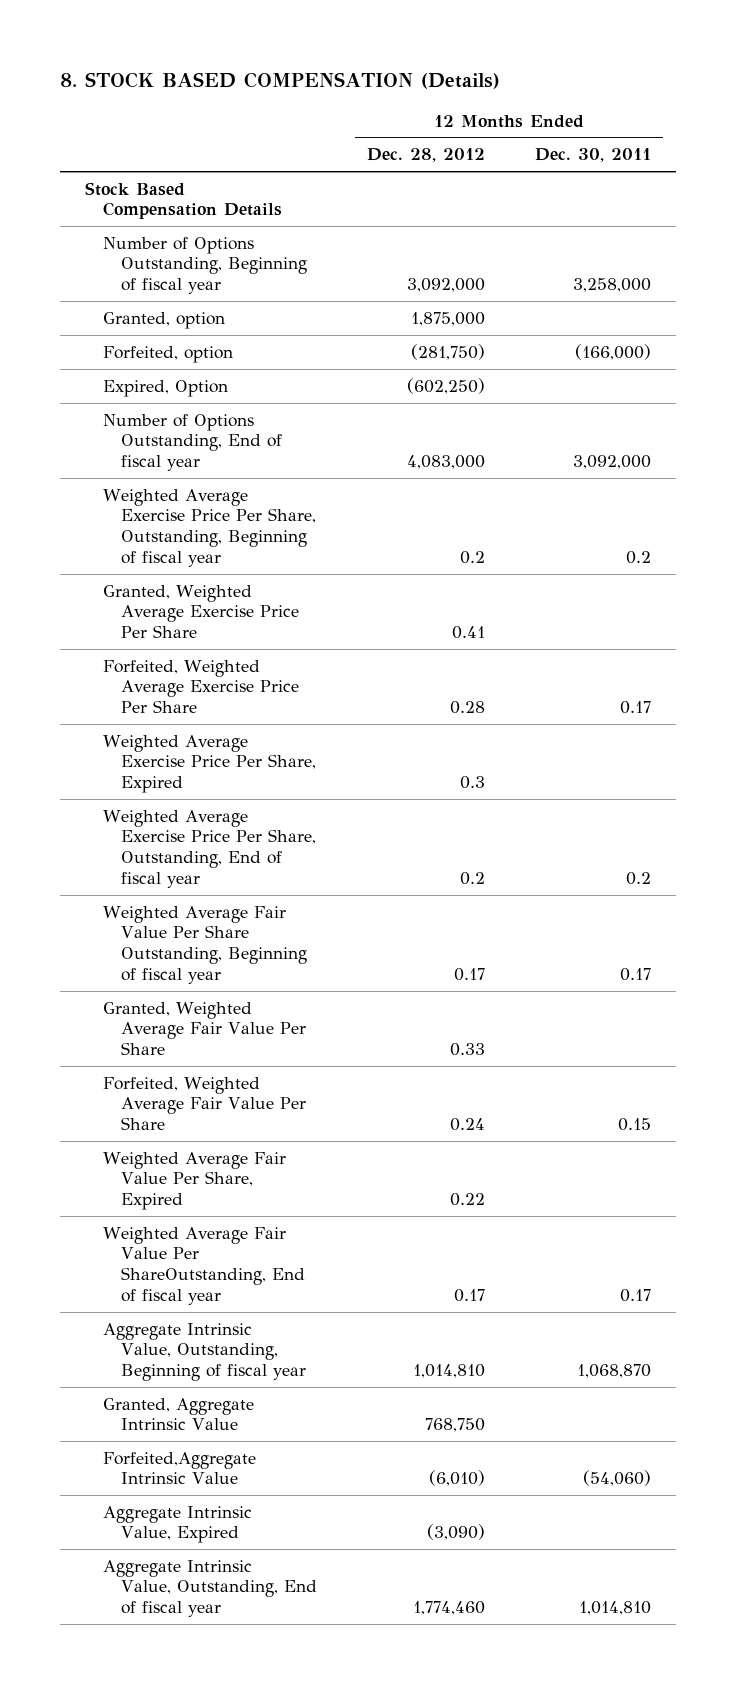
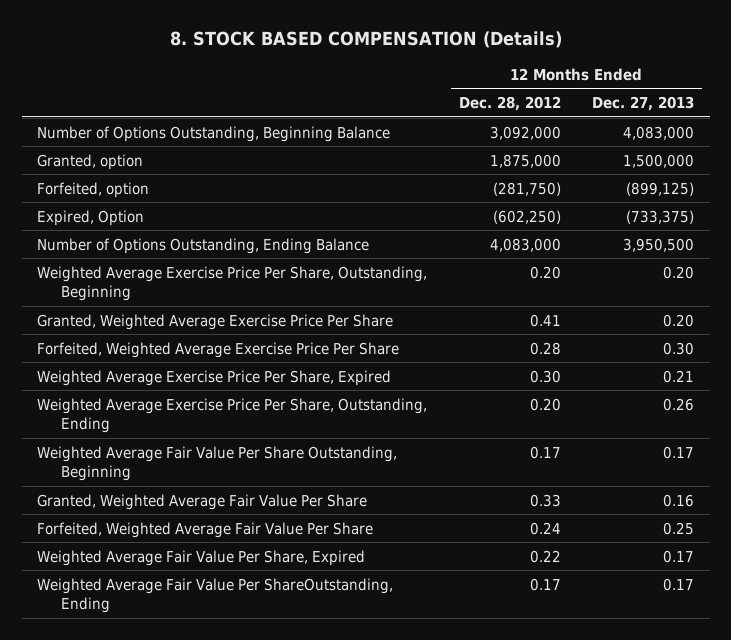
[534,148,651,163] Dec. 30, 2011 -> none
none -> [592,95,695,111] Dec. 27, 2013
[84,181,282,220] Stock Based Compensation Details -> none
[102,236,308,295] Number of Options Outstanding, Beginning of fiscal year -> [37,125,391,142] Number of Options Outstanding, Beginning Balance
[102,413,283,472] Number of Options Outstanding, End of fiscal year -> [37,237,370,254] Number of Options Outstanding, Ending Balance
[102,488,317,567] Weighted Average Exercise Price Per Share, Outstanding, Beginning of fiscal year -> [37,265,428,302] Weighted Average Exercise Price Per Share, Outstanding, Beginning
[460,550,486,564] 0.2 -> [529,265,561,279] 0.20
[460,776,486,790] 0.3 -> [529,369,561,383] 0.30
[102,809,317,888] Weighted Average Exercise Price Per Share, Outstanding, End of fiscal year -> [37,397,428,434] Weighted Average Exercise Price Per Share, Outstanding, Ending
[460,871,486,885] 0.2 -> [529,397,561,411] 0.20
[102,905,308,984] Weighted Average Fair Value Per Share Outstanding, Beginning of fiscal year -> [37,445,398,482] Weighted Average Fair Value Per Share Outstanding, Beginning
[102,1322,307,1382] Aggregate Intrinsic Value, Outstanding, Beginning of fiscal year -> none
[102,1397,254,1431] Granted, Aggregate Intrinsic Value -> none
[102,1451,256,1485] Forfeited,Aggregate Intrinsic Value -> none
[102,1505,252,1544] Aggregate Intrinsic Value, Expired -> none
[102,1559,318,1618] Aggregate Intrinsic Value, Outstanding, End of fiscal year -> none
[102,1226,306,1305] Weighted Average Fair Value Per ShareOutstanding, End of fiscal year -> [37,577,394,614] Weighted Average Fair Value Per ShareOutstanding, Ending

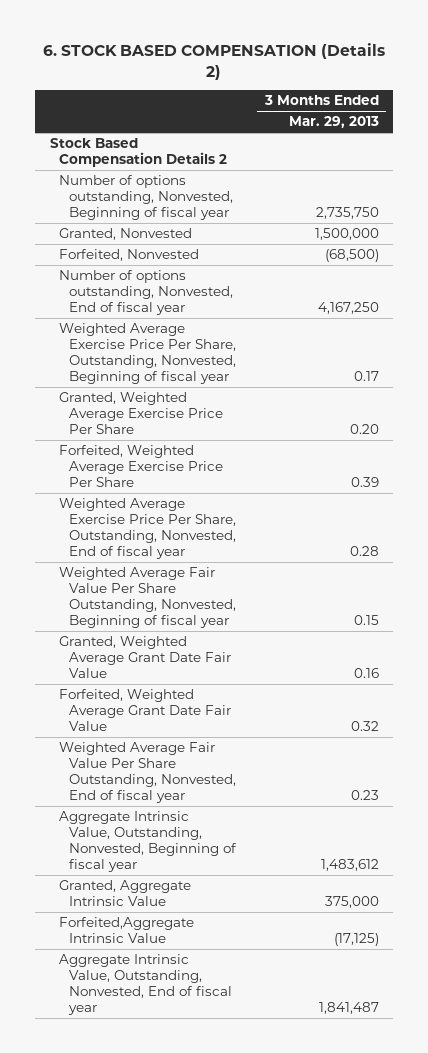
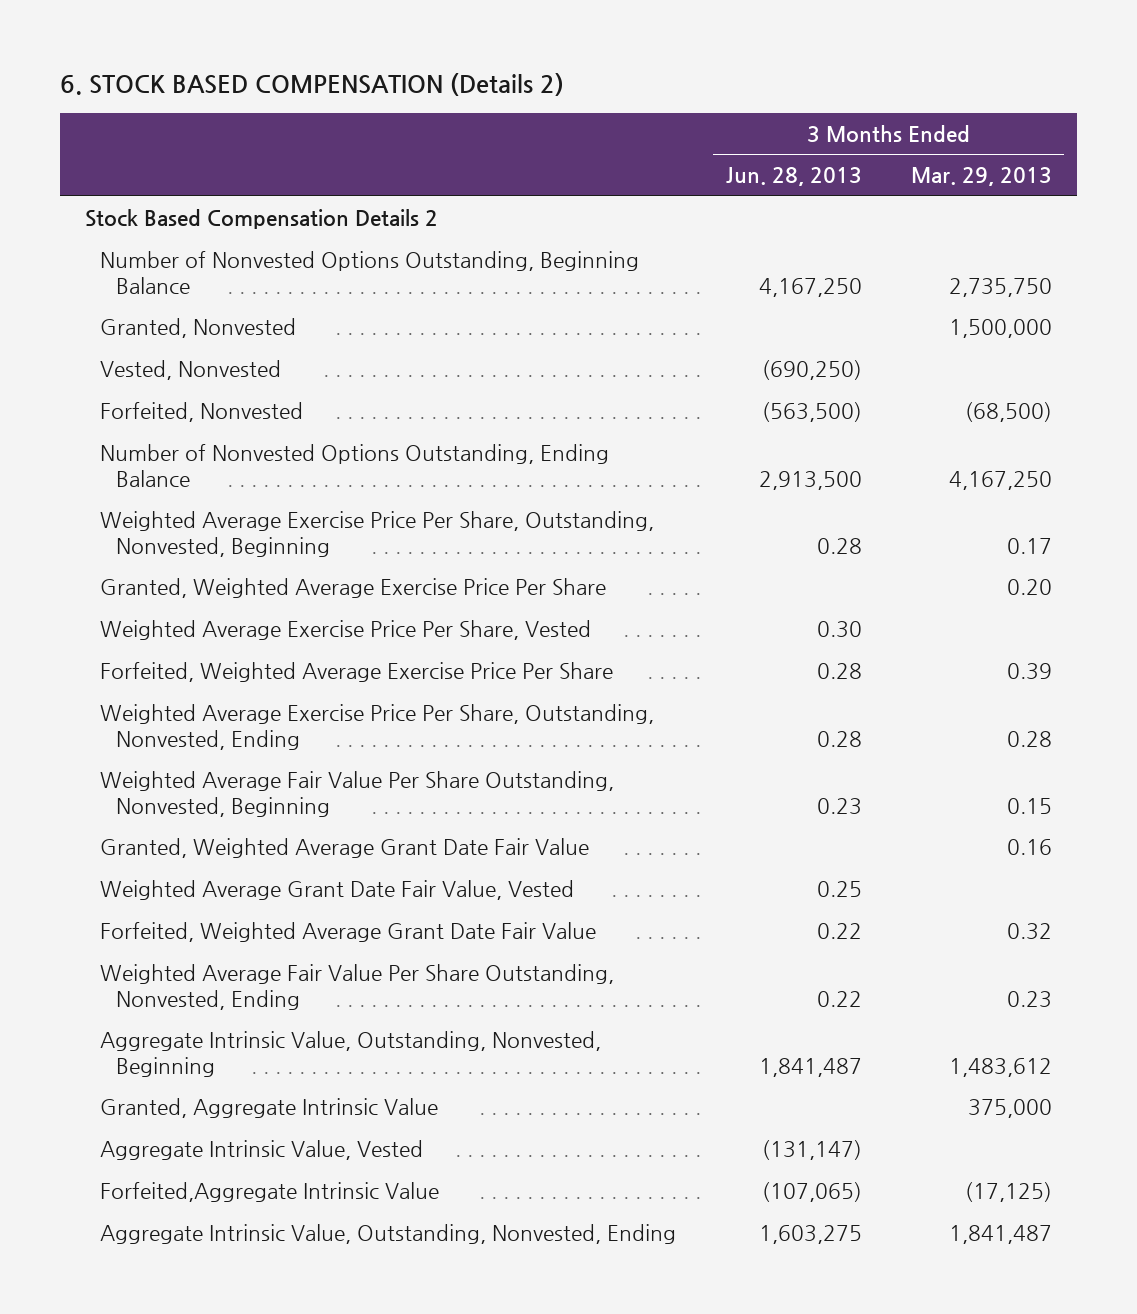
none -> [725,167,862,187] Jun. 28, 2013
[59,175,233,221] Number of options outstanding, Nonvested, Beginning of fiscal year -> [100,251,640,294] Number of Nonvested Options Outstanding, Beginning Balance
none -> [100,360,282,381] Vested, Nonvested
[59,270,233,316] Number of options outstanding, Nonvested, End of fiscal year -> [100,444,610,487] Number of Nonvested Options Outstanding, Ending Balance
[59,323,236,385] Weighted Average Exercise Price Per Share, Outstanding, Nonvested, Beginning of fiscal year -> [100,511,655,557] Weighted Average Exercise Price Per Share, Outstanding, Nonvested, Beginning
none -> [100,620,592,641] Weighted Average Exercise Price Per Share, Vested
[59,498,236,560] Weighted Average Exercise Price Per Share, Outstanding, Nonvested, End of fiscal year -> [100,704,655,750] Weighted Average Exercise Price Per Share, Outstanding, Nonvested, Ending
[59,567,236,629] Weighted Average Fair Value Per Share Outstanding, Nonvested, Beginning of fiscal year -> [100,771,615,817] Weighted Average Fair Value Per Share Outstanding, Nonvested, Beginning
none -> [100,880,575,901] Weighted Average Grant Date Fair Value, Vested
[59,742,236,804] Weighted Average Fair Value Per Share Outstanding, Nonvested, End of fiscal year -> [100,964,615,1010] Weighted Average Fair Value Per Share Outstanding, Nonvested, Ending
[59,811,237,873] Aggregate Intrinsic Value, Outstanding, Nonvested, Beginning of fiscal year -> [100,1031,602,1077] Aggregate Intrinsic Value, Outstanding, Nonvested, Beginning
none -> [100,1140,424,1161] Aggregate Intrinsic Value, Vested
[59,954,232,1016] Aggregate Intrinsic Value, Outstanding, Nonvested, End of fiscal year -> [100,1224,677,1245] Aggregate Intrinsic Value, Outstanding, Nonvested, Ending

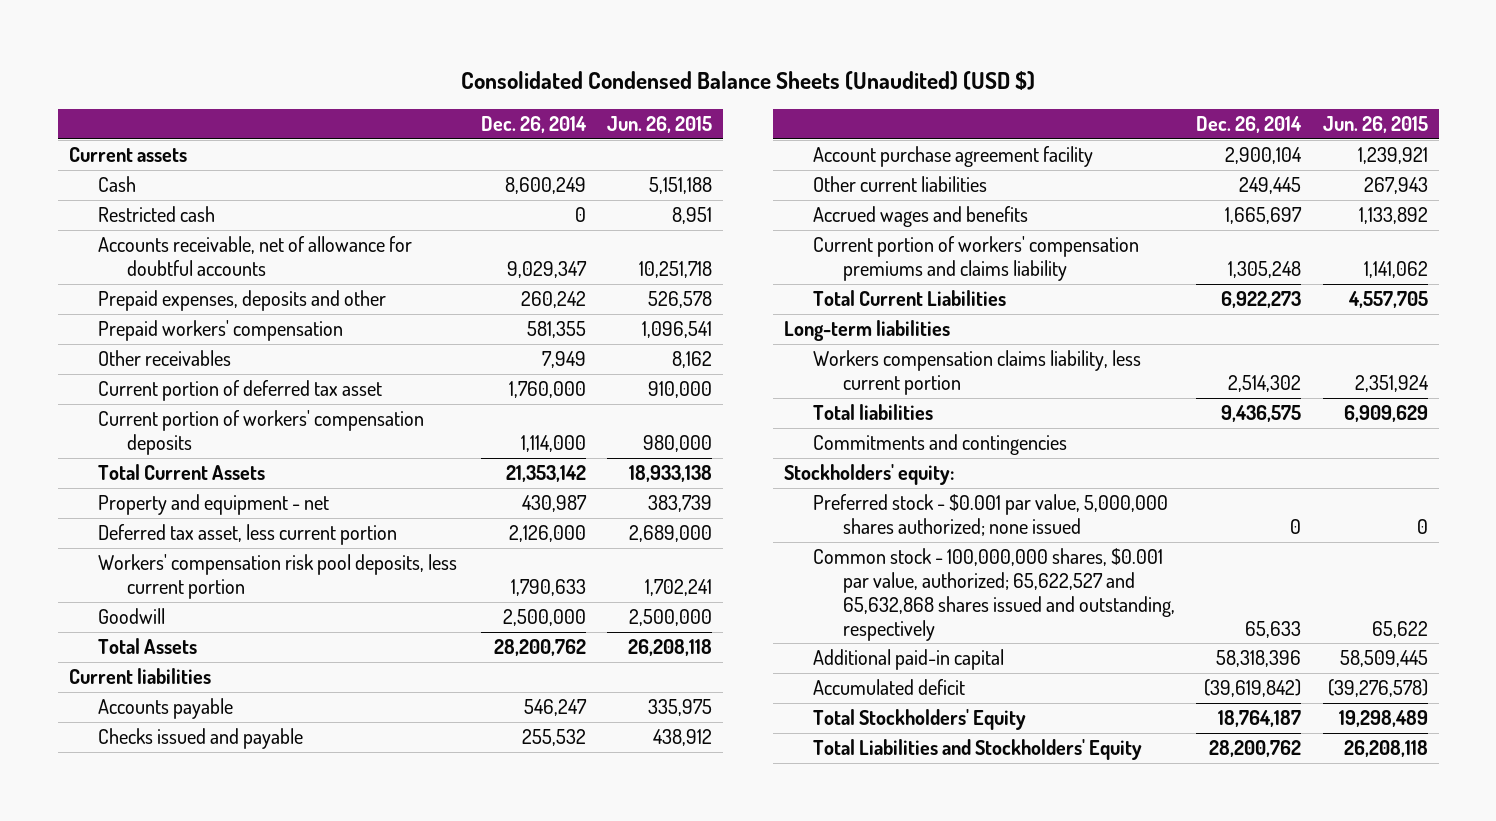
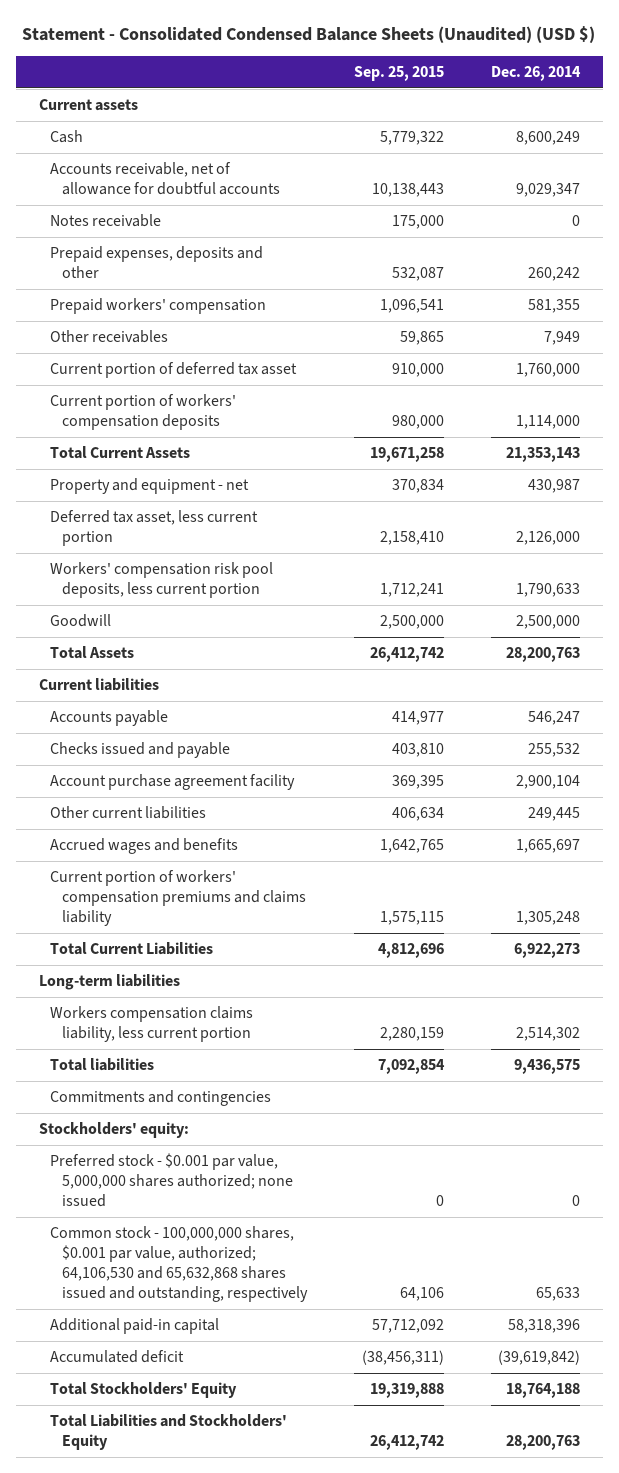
[461,71,1036,91] Consolidated Condensed Balance Sheets (Unaudited) (USD $) -> [22,26,596,44] Statement - Consolidated Condensed Balance Sheets (Unaudited) (USD $)
[607,116,713,134] Jun. 26, 2015 -> none
none -> [353,66,444,82] Sep. 25, 2015
[97,206,215,223] Restricted cash -> none
none -> [50,214,162,228] Notes receivable
[505,465,586,483] 21,353,142 -> [505,447,580,463] 21,353,143
[493,639,586,657] 28,200,762 -> [505,647,580,663] 28,200,763
[813,548,1175,641] Common stock - 100,000,000 shares, $0.001 par value, authorized; 65,622,527 and 65,632,868 shares issued and outstanding, respectively -> [50,1226,308,1303] Common stock - 100,000,000 shares, $0.001 par value, authorized; 64,106,530 and 65,632,868 shares issued and outstanding, respectively
[1218,710,1302,728] 18,764,187 -> [505,1383,580,1399] 18,764,188
[1209,740,1302,758] 28,200,762 -> [505,1435,580,1451] 28,200,763

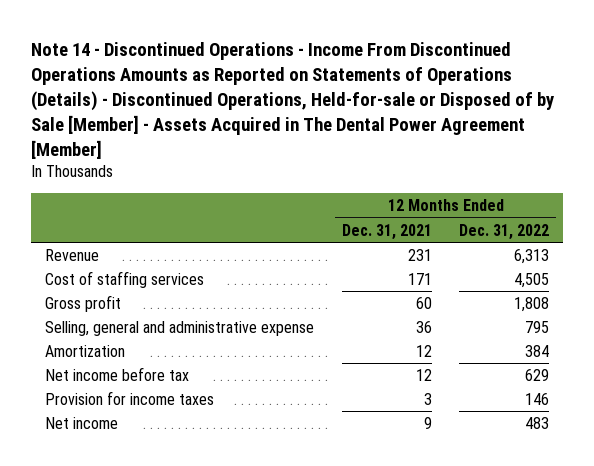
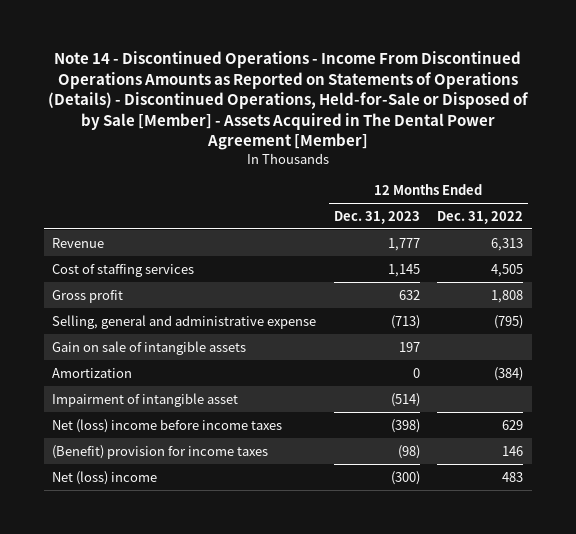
[30,41,554,159] Note 14 - Discontinued Operations - Income From Discontinued Operations Amounts as Reported on Statements of Operations (Details) - Discontinued Operations, Held-for-sale or Disposed of by Sale [Member] - Assets Acquired in The Dental Power Agreement [Member] -> [47,51,529,151] Note 14 - Discontinued Operations - Income From Discontinued Operations Amounts as Reported on Statements of Operations (Details) - Discontinued Operations, Held-for-Sale or Disposed of by Sale [Member] - Assets Acquired in The Dental Power Agreement [Member]
[341,223,432,240] Dec. 31, 2021 -> none
none -> [333,210,420,224] Dec. 31, 2023
[525,320,550,333] 795 -> [494,314,524,329] (795)
none -> [52,340,247,355] Gain on sale of intangible assets
[525,344,550,357] 384 -> [494,366,524,381] (384)
none -> [52,392,239,407] Impairment of intangible asset
[44,366,189,381] Net income before tax -> [52,418,283,433] Net (loss) income before income taxes
[44,390,214,405] Provision for income taxes -> [52,444,269,459] (Benefit) provision for income taxes
[44,416,118,429] Net income -> [52,470,158,485] Net (loss) income

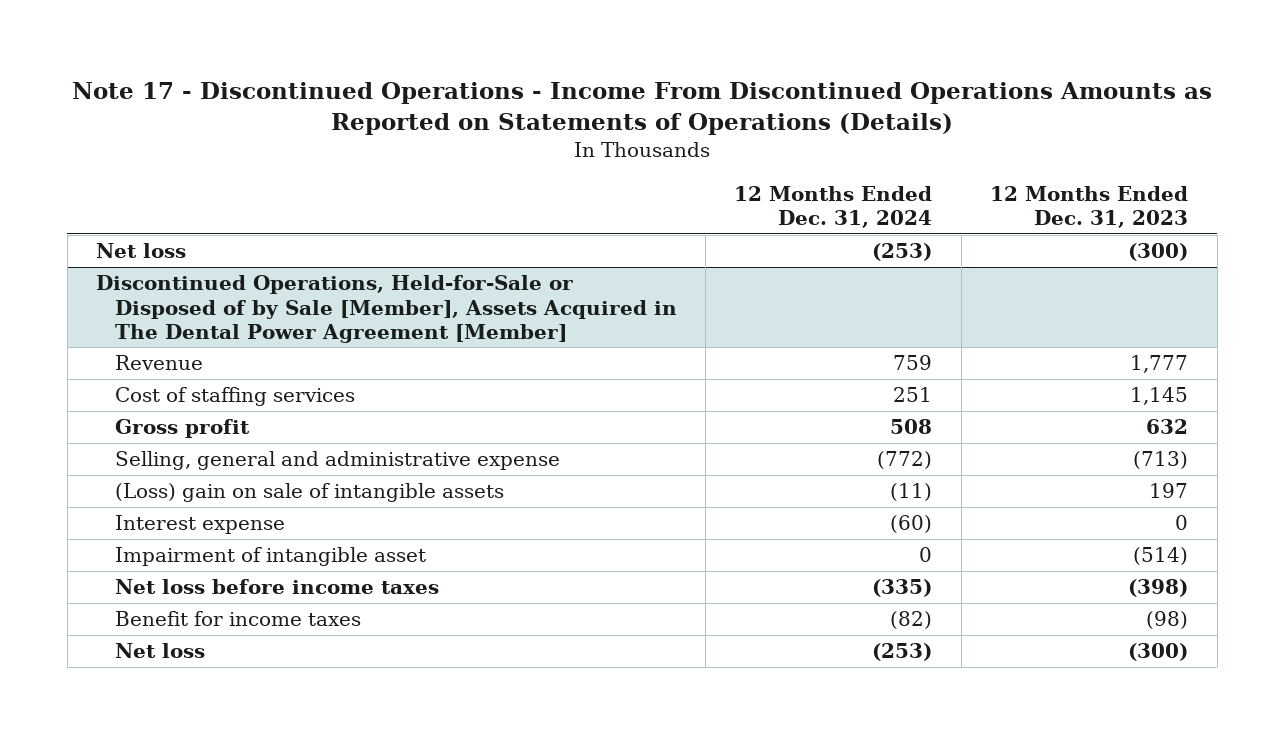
[47,51,529,151] Note 14 - Discontinued Operations - Income From Discontinued Operations Amounts as Reported on Statements of Operations (Details) - Discontinued Operations, Held-for-Sale or Disposed of by Sale [Member] - Assets Acquired in The Dental Power Agreement [Member] -> [72,81,1213,136] Note 17 - Discontinued Operations - Income From Discontinued Operations Amounts as Reported on Statements of Operations (Details)
[437,210,524,224] Dec. 31, 2022 -> none
none -> [734,186,933,229] 12 Months Ended Dec. 31, 2024
none -> [96,243,187,259] Net loss
none -> [96,275,677,343] Discontinued Operations, Held-for-Sale or Disposed of by Sale [Member], Assets Acquired in The Dental Power Agreement [Member]
[52,367,133,378] Amortization -> none
[52,340,247,355] Gain on sale of intangible assets -> [114,483,504,503] (Loss) gain on sale of intangible assets
none -> [114,515,285,535] Interest expense
[52,418,283,433] Net (loss) income before income taxes -> [114,579,439,595] Net loss before income taxes
[52,444,269,459] (Benefit) provision for income taxes -> [114,611,361,627] Benefit for income taxes
[52,470,158,485] Net (loss) income -> [114,643,205,659] Net loss

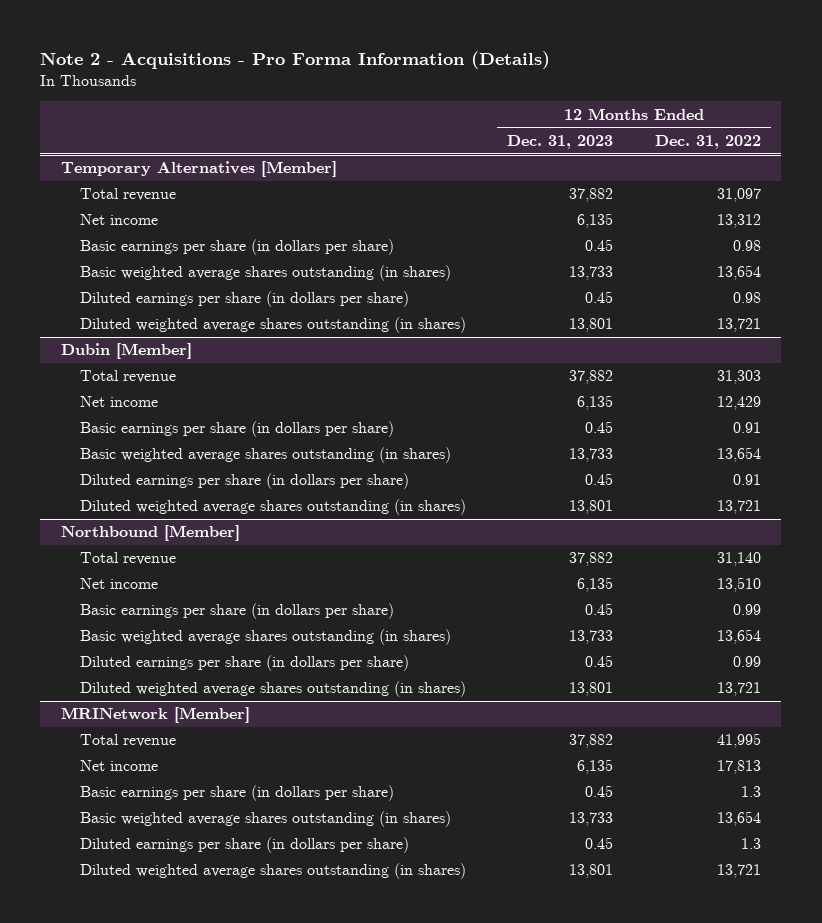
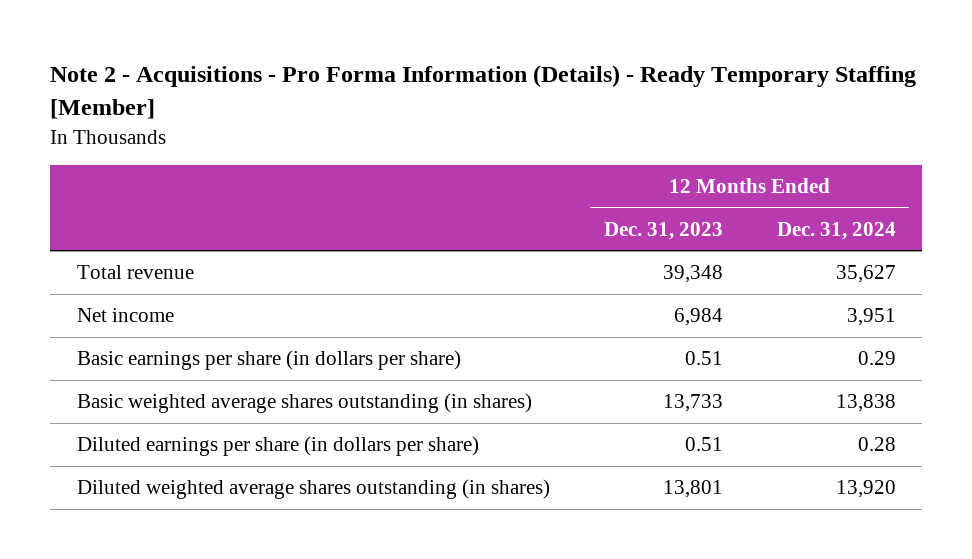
[40,50,551,69] Note 2 - Acquisitions - Pro Forma Information (Details) -> [49,65,916,120] Note 2 - Acquisitions - Pro Forma Information (Details) - Ready Temporary Staffing [Member]
[654,134,761,149] Dec. 31, 2022 -> none
none -> [776,221,896,240] Dec. 31, 2024
[60,161,337,178] Temporary Alternatives [Member] -> none
[80,265,452,282] Basic weighted average shares outstanding (in shares) -> none
[80,291,410,308] Diluted earnings per share (in dollars per share) -> none
[80,317,467,334] Diluted weighted average shares outstanding (in shares) -> none
[60,343,192,360] Dubin [Member] -> none
[80,370,177,384] Total revenue -> none
[80,396,159,408] Net income -> none
[80,421,395,438] Basic earnings per share (in dollars per share) -> none
[80,447,452,464] Basic weighted average shares outstanding (in shares) -> none
[80,473,410,490] Diluted earnings per share (in dollars per share) -> none
[80,499,467,516] Diluted weighted average shares outstanding (in shares) -> none
[60,525,240,542] Northbound [Member] -> none
[80,552,177,566] Total revenue -> none
[80,578,159,590] Net income -> none
[80,603,395,620] Basic earnings per share (in dollars per share) -> none
[80,629,452,646] Basic weighted average shares outstanding (in shares) -> none
[80,655,410,672] Diluted earnings per share (in dollars per share) -> none
[80,681,467,698] Diluted weighted average shares outstanding (in shares) -> none
[60,707,250,724] MRINetwork [Member] -> none
[80,734,177,748] Total revenue -> none
[80,760,159,772] Net income -> none
[80,785,395,802] Basic earnings per share (in dollars per share) -> none
[569,188,614,203] 37,882 -> [662,265,723,284] 39,348
[577,213,614,229] 6,135 -> [673,308,723,327] 6,984
[585,239,614,252] 0.45 -> [684,351,723,366] 0.51
[585,837,614,850] 0.45 -> [684,437,723,452] 0.51

